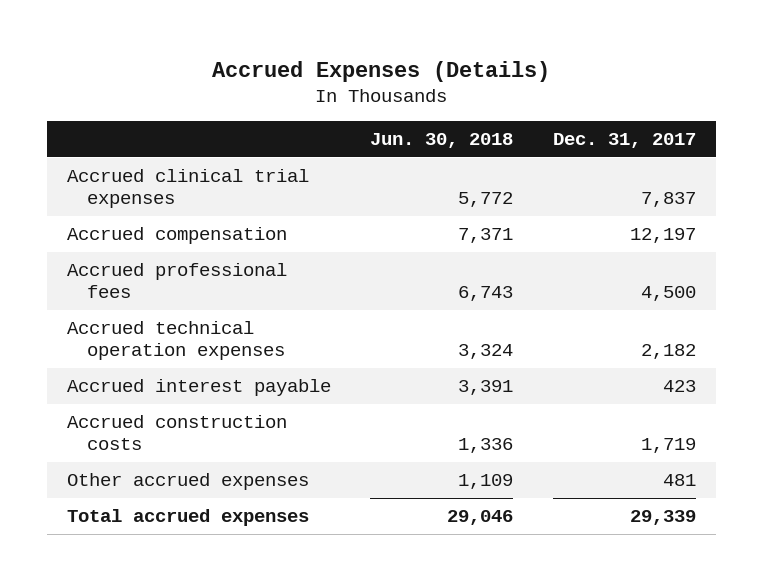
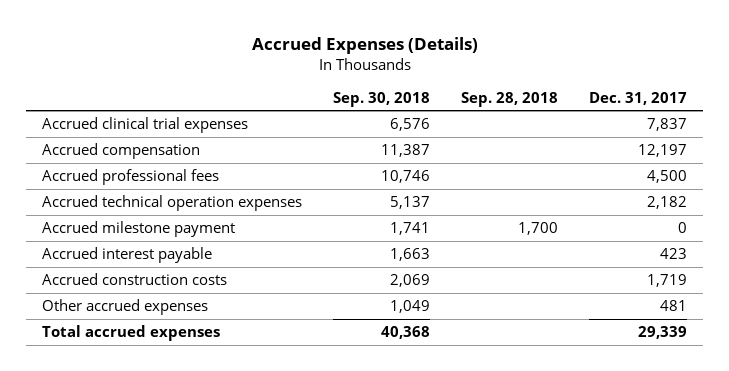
[370,133,514,149] Jun. 30, 2018 -> none
none -> [333,91,431,107] Sep. 30, 2018
none -> [461,91,559,107] Sep. 28, 2018
none -> [41,221,235,238] Accrued milestone payment

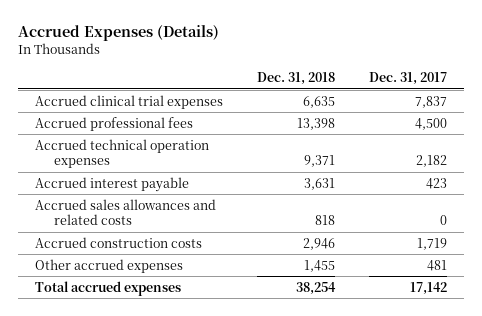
[333,91,431,107] Sep. 30, 2018 -> none
[461,91,559,107] Sep. 28, 2018 -> none
none -> [256,72,335,86] Dec. 31, 2018
[41,143,200,160] Accrued compensation -> none
[41,221,235,238] Accrued milestone payment -> none
none -> [35,198,217,226] Accrued sales allowances and related costs
[638,326,688,340] 29,339 -> [409,281,447,295] 17,142

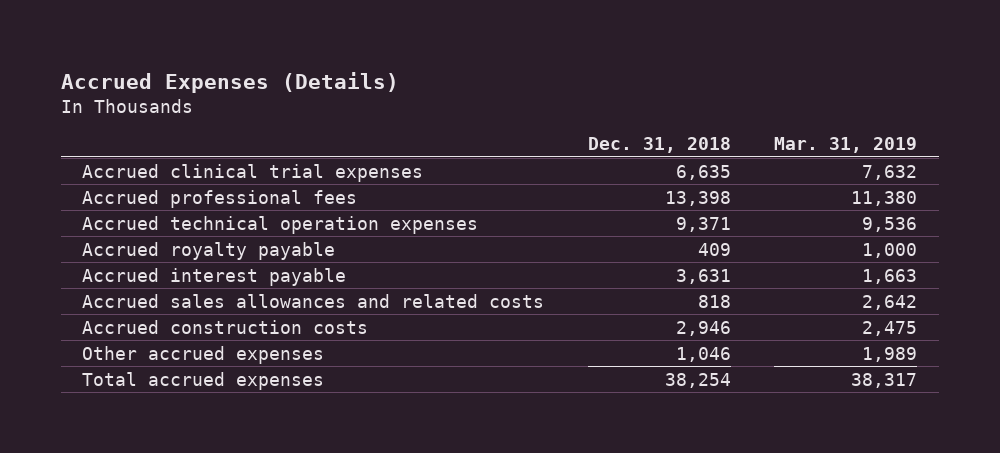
[368,72,447,86] Dec. 31, 2017 -> none
none -> [774,137,918,154] Mar. 31, 2019
none -> [82,241,336,260] Accrued royalty payable
[303,259,335,272] 1,455 -> [675,346,731,362] 1,046

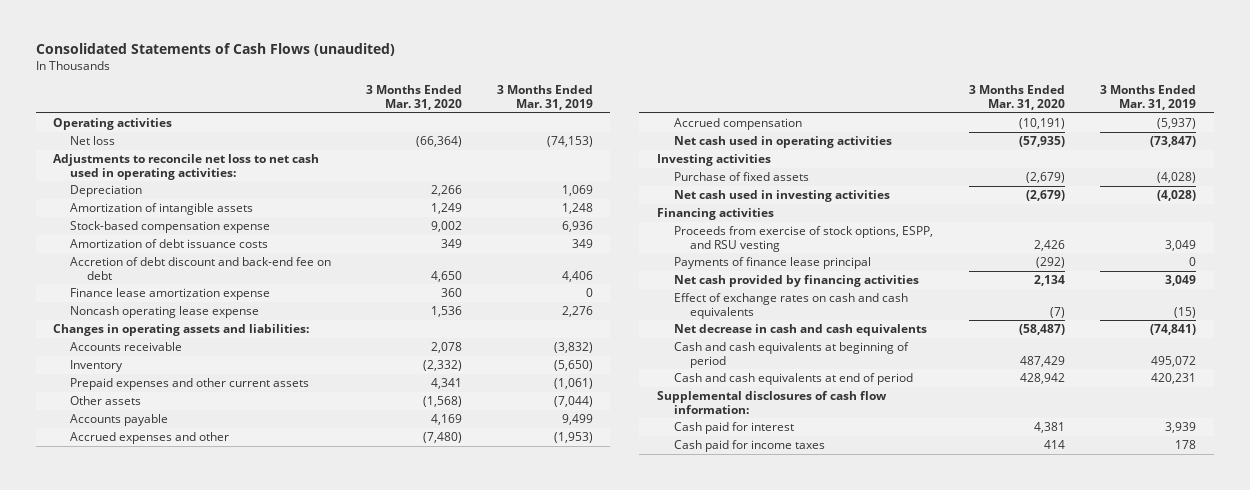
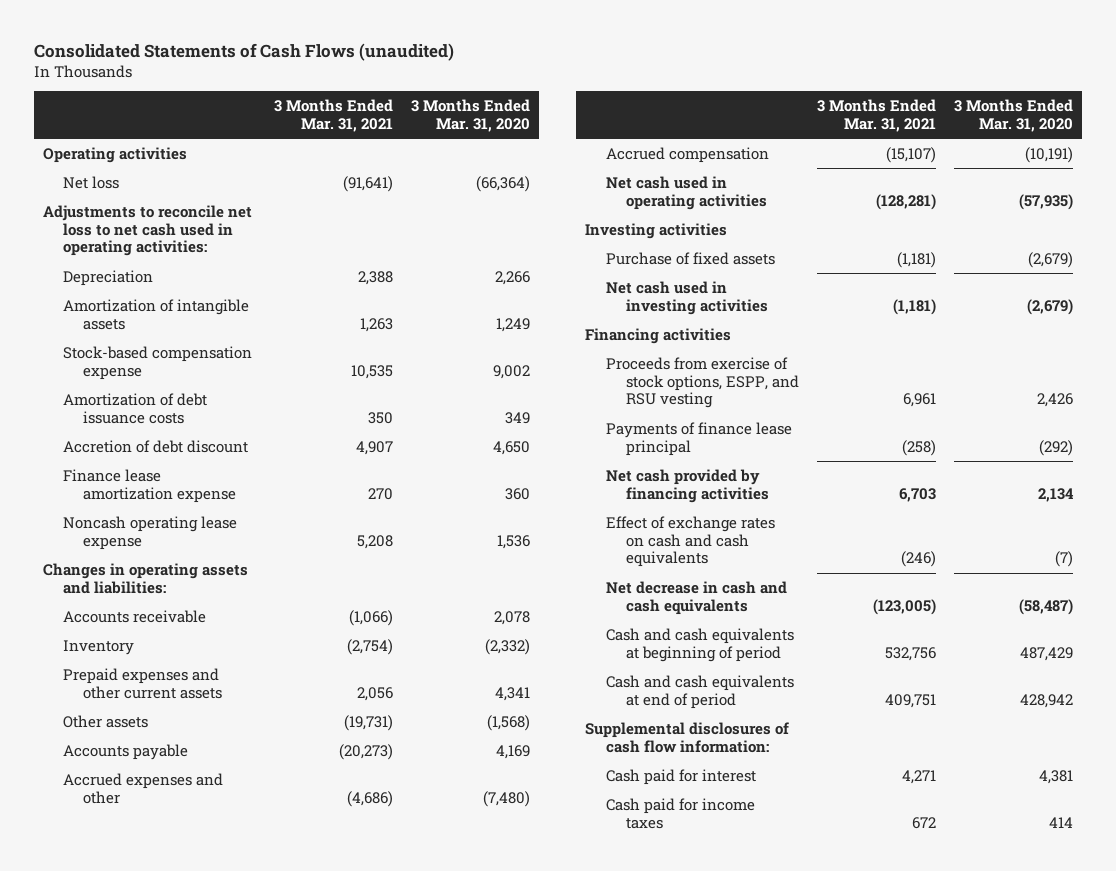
[496,85,593,111] 3 Months Ended Mar. 31, 2019 -> none
none -> [274,99,394,132] 3 Months Ended Mar. 31, 2021
[70,256,332,280] Accretion of debt discount and back-end fee on debt -> [62,439,248,453] Accretion of debt discount

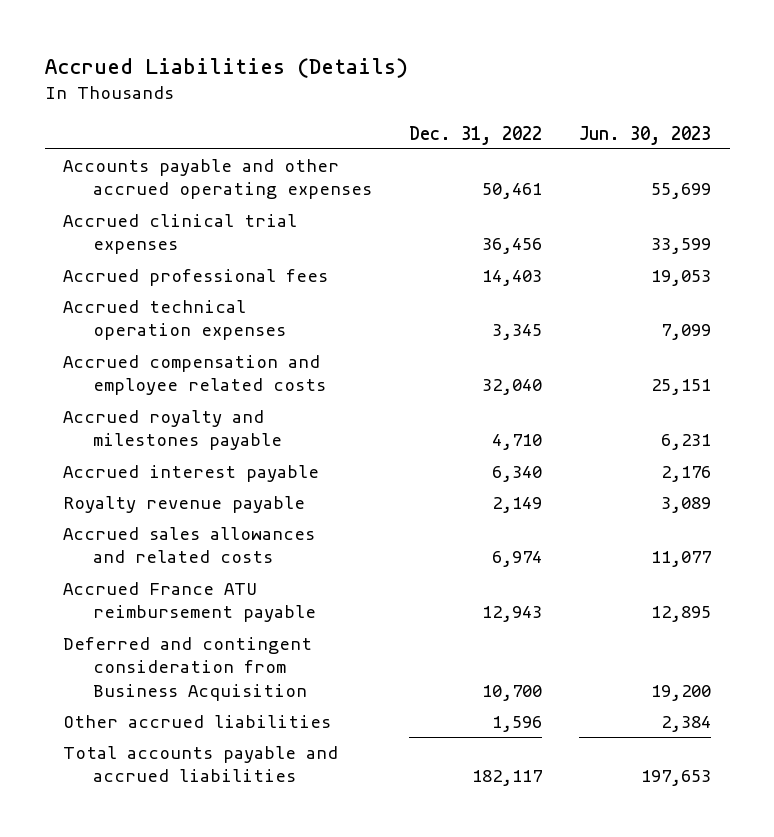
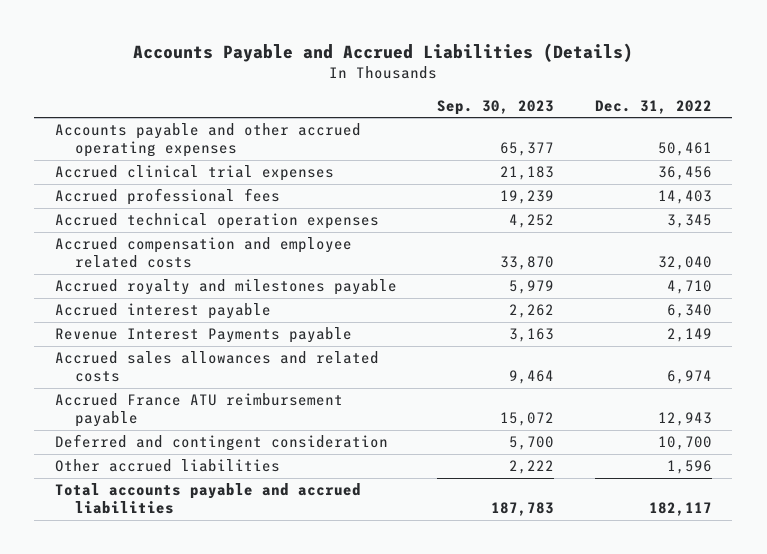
[44,57,408,78] Accrued Liabilities (Details) -> [133,42,634,62] Accounts Payable and Accrued Liabilities (Details)
[579,125,712,145] Jun. 30, 2023 -> none
none -> [437,99,555,115] Sep. 30, 2023
[63,496,306,514] Royalty revenue payable -> [54,327,352,344] Revenue Interest Payments payable
[63,637,313,701] Deferred and contingent consideration from Business Acquisition -> [54,434,388,452] Deferred and contingent consideration

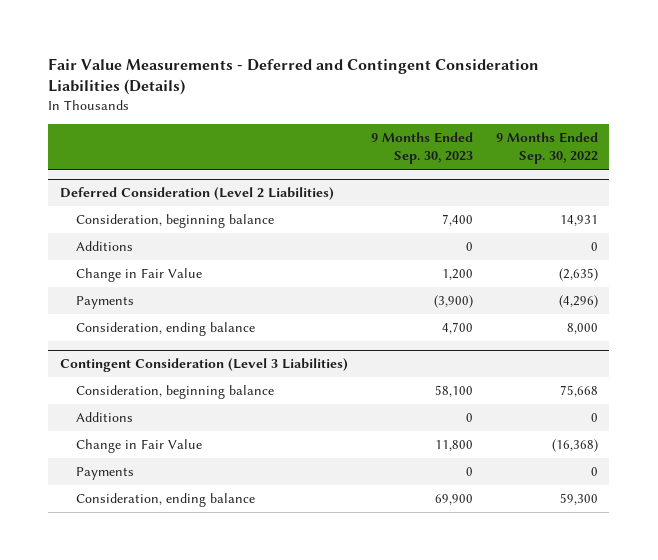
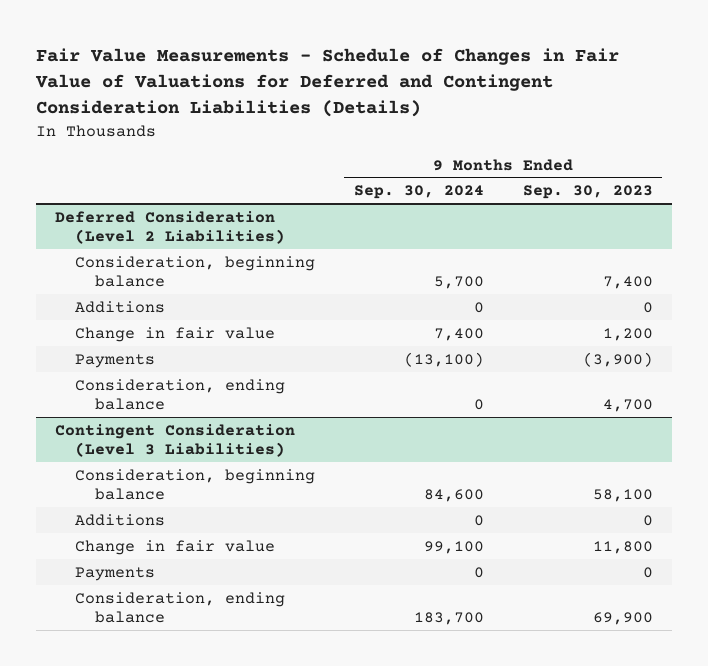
[48,57,540,96] Fair Value Measurements - Deferred and Contingent Consideration Liabilities (Details) -> [34,48,619,118] Fair Value Measurements - Schedule of Changes in Fair Value of Valuations for Deferred and Contingent Consideration Liabilities (Details)
[495,132,598,165] 9 Months Ended Sep. 30, 2022 -> none
none -> [353,185,484,200] Sep. 30, 2024
[76,268,203,283] Change in Fair Value -> [74,326,275,342] Change in fair value
[76,439,203,454] Change in Fair Value -> [74,539,275,555] Change in fair value

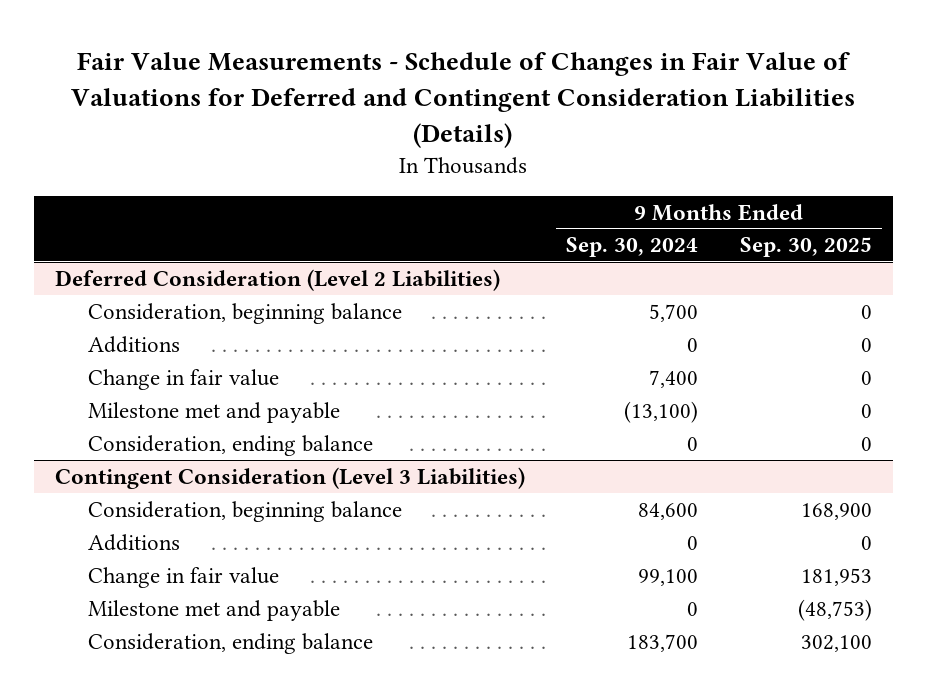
[522,185,653,200] Sep. 30, 2023 -> none
none -> [739,237,872,258] Sep. 30, 2025
[74,353,155,368] Payments -> [88,401,341,423] Milestone met and payable
[74,566,155,581] Payments -> [88,599,341,621] Milestone met and payable

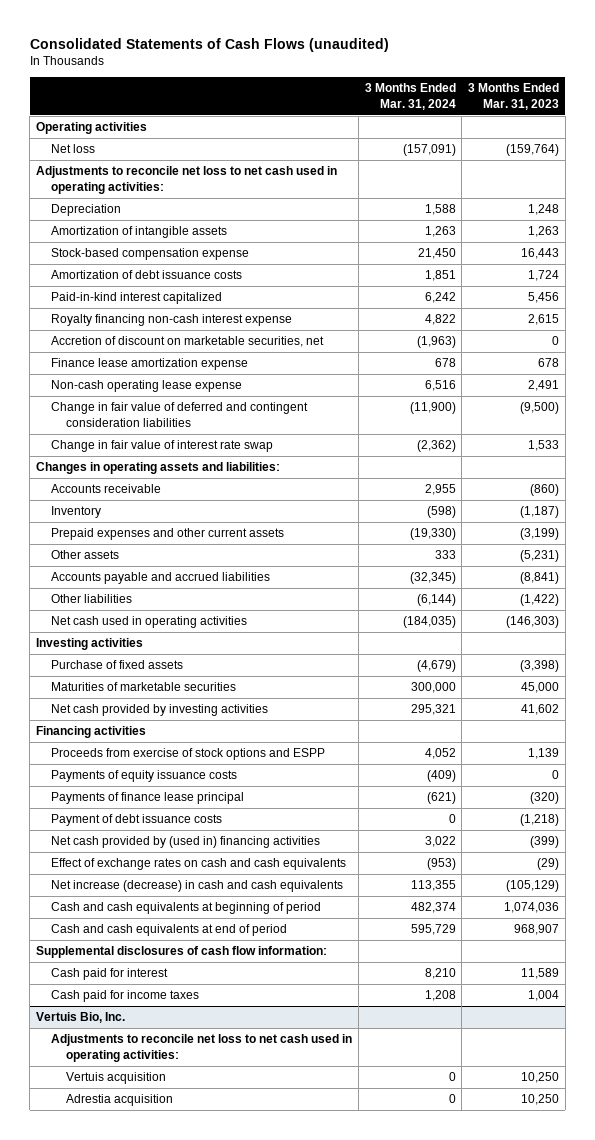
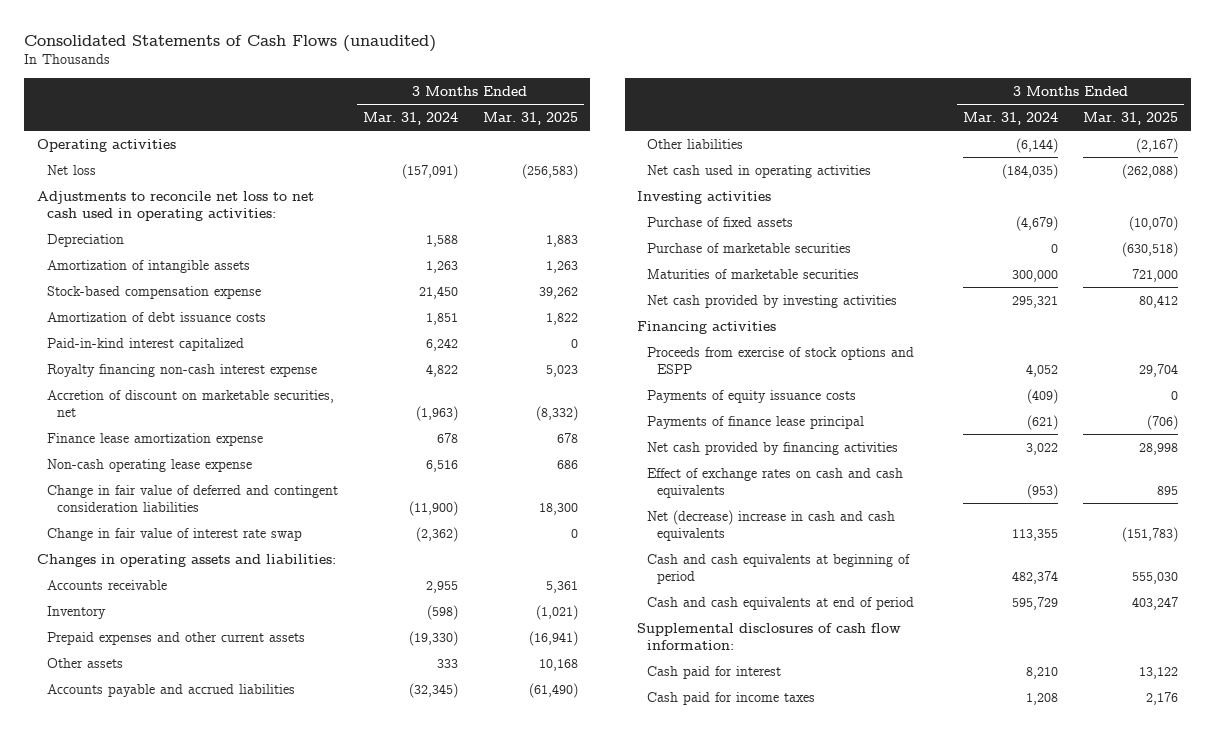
[468,83,560,110] 3 Months Ended Mar. 31, 2023 -> none
none -> [482,111,578,125] Mar. 31, 2025
none -> [647,242,852,253] Purchase of marketable securities
[51,814,223,827] Payment of debt issuance costs -> none
[51,836,321,849] Net cash provided by (used in) financing activities -> [647,441,899,455] Net cash provided by financing activities
[51,880,344,893] Net increase (decrease) in cash and cash equivalents -> [647,509,896,541] Net (decrease) increase in cash and cash equivalents
[36,1012,126,1024] Vertuis Bio, Inc. -> none
[51,1034,353,1062] Adjustments to reconcile net loss to net cash used in operating activities: -> none
[65,1072,166,1085] Vertuis acquisition -> none
[65,1094,173,1107] Adrestia acquisition -> none

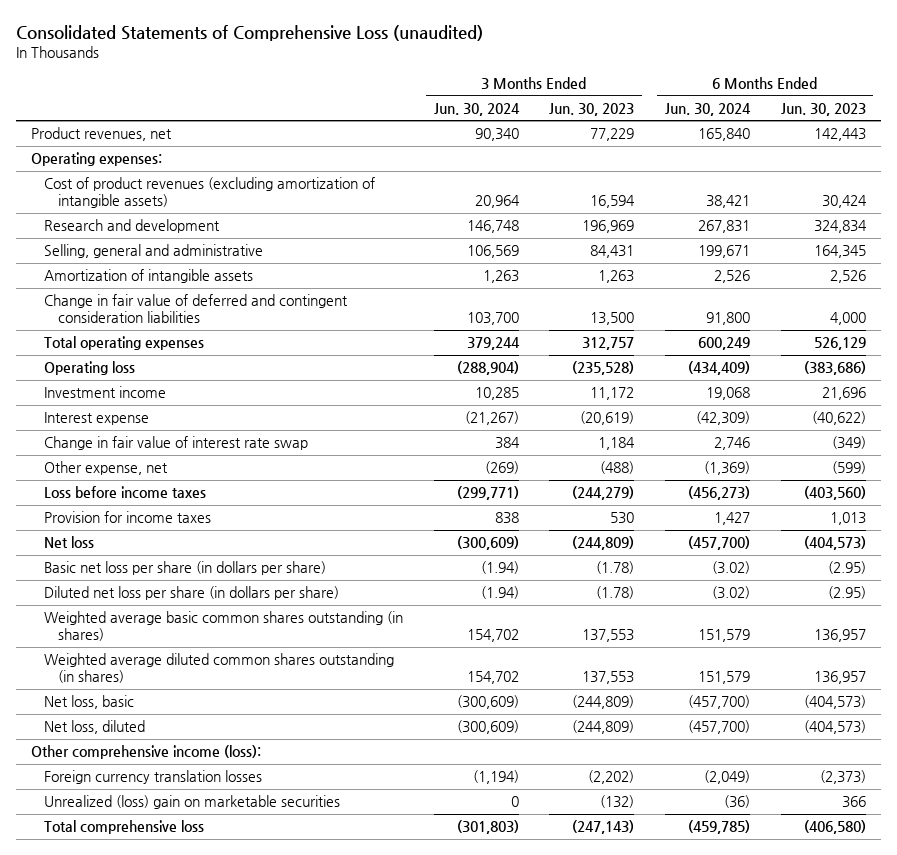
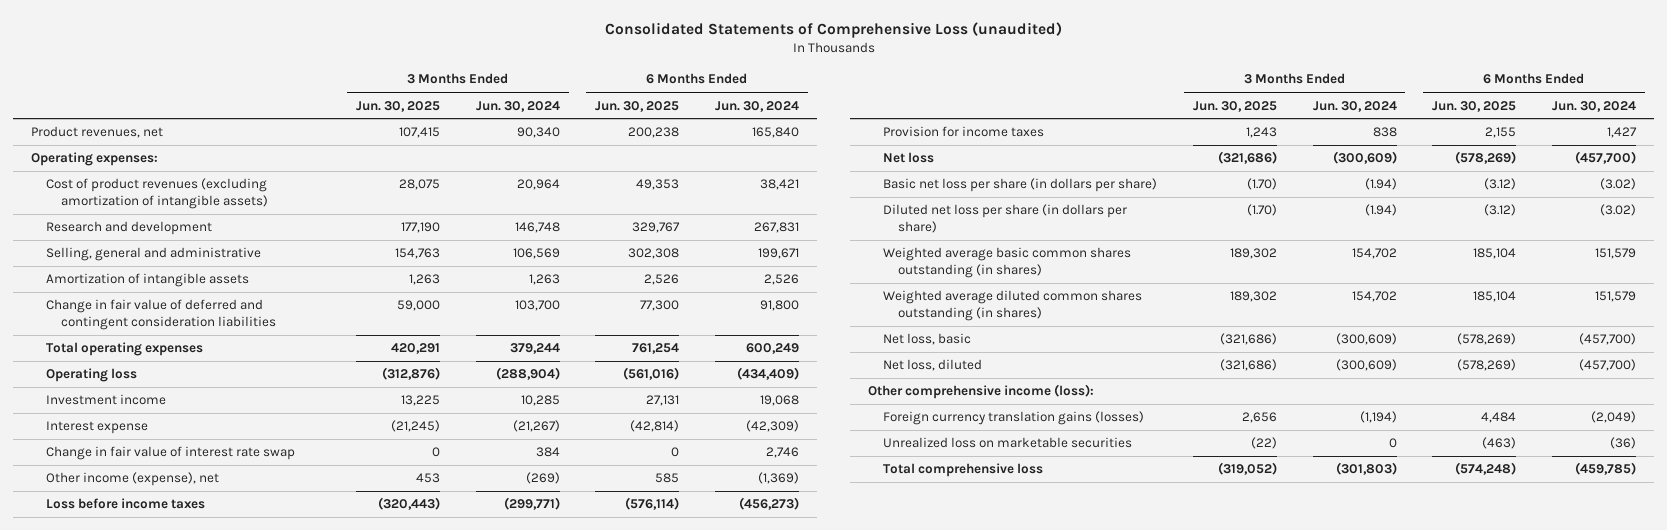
[549,103,635,117] Jun. 30, 2023 -> none
[780,103,866,117] Jun. 30, 2023 -> none
none -> [355,100,440,112] Jun. 30, 2025
none -> [595,100,680,112] Jun. 30, 2025
[44,461,169,476] Other expense, net -> [46,472,220,487] Other income (expense), net
[44,770,263,785] Foreign currency translation losses -> [883,411,1145,426] Foreign currency translation gains (losses)
[44,795,341,810] Unrealized (loss) gain on marketable securities -> [883,437,1133,449] Unrealized loss on marketable securities

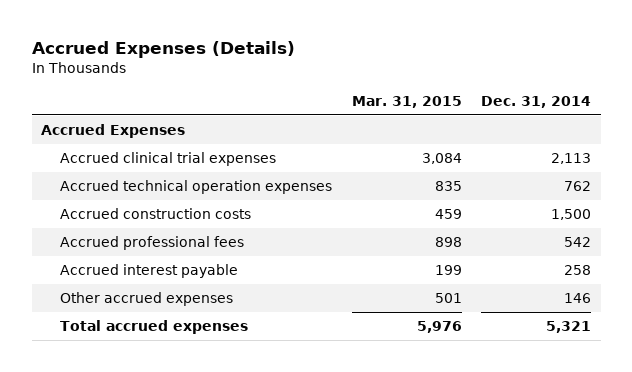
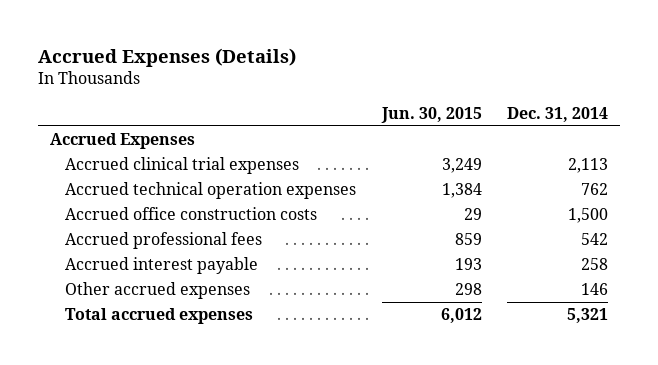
[351,96,462,109] Mar. 31, 2015 -> none
none -> [380,106,482,123] Jun. 30, 2015
[60,208,252,220] Accrued construction costs -> [65,207,318,221] Accrued office construction costs

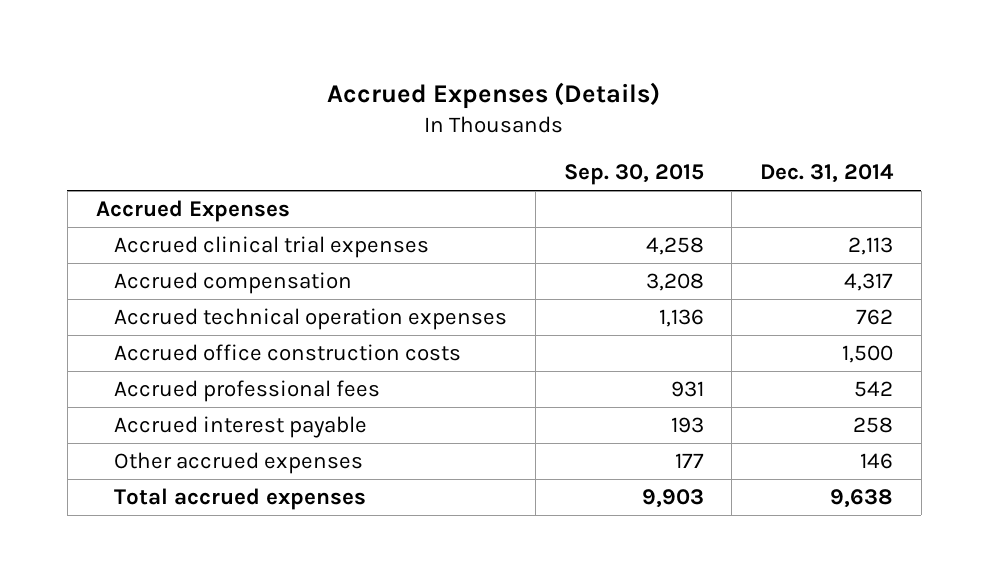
[380,106,482,123] Jun. 30, 2015 -> none
none -> [563,164,704,186] Sep. 30, 2015
none -> [114,271,353,294] Accrued compensation
[566,308,608,324] 5,321 -> [829,488,893,508] 9,638

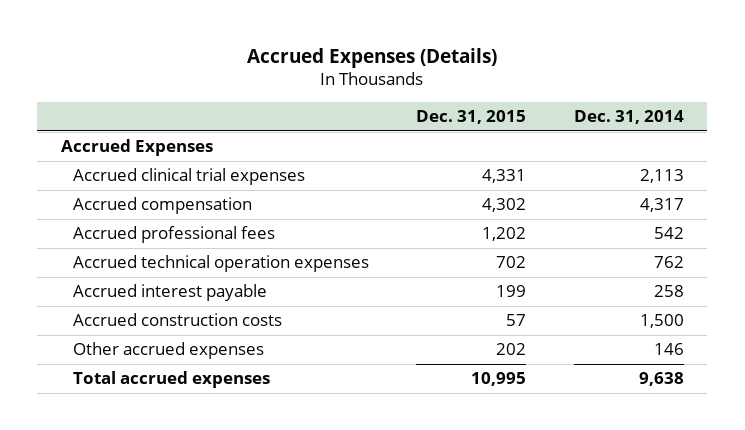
[563,164,704,186] Sep. 30, 2015 -> none
none -> [416,110,527,125] Dec. 31, 2015
[114,343,462,361] Accrued office construction costs -> none
[114,307,508,330] Accrued technical operation expenses -> [72,255,369,273] Accrued technical operation expenses
none -> [72,313,282,327] Accrued construction costs

